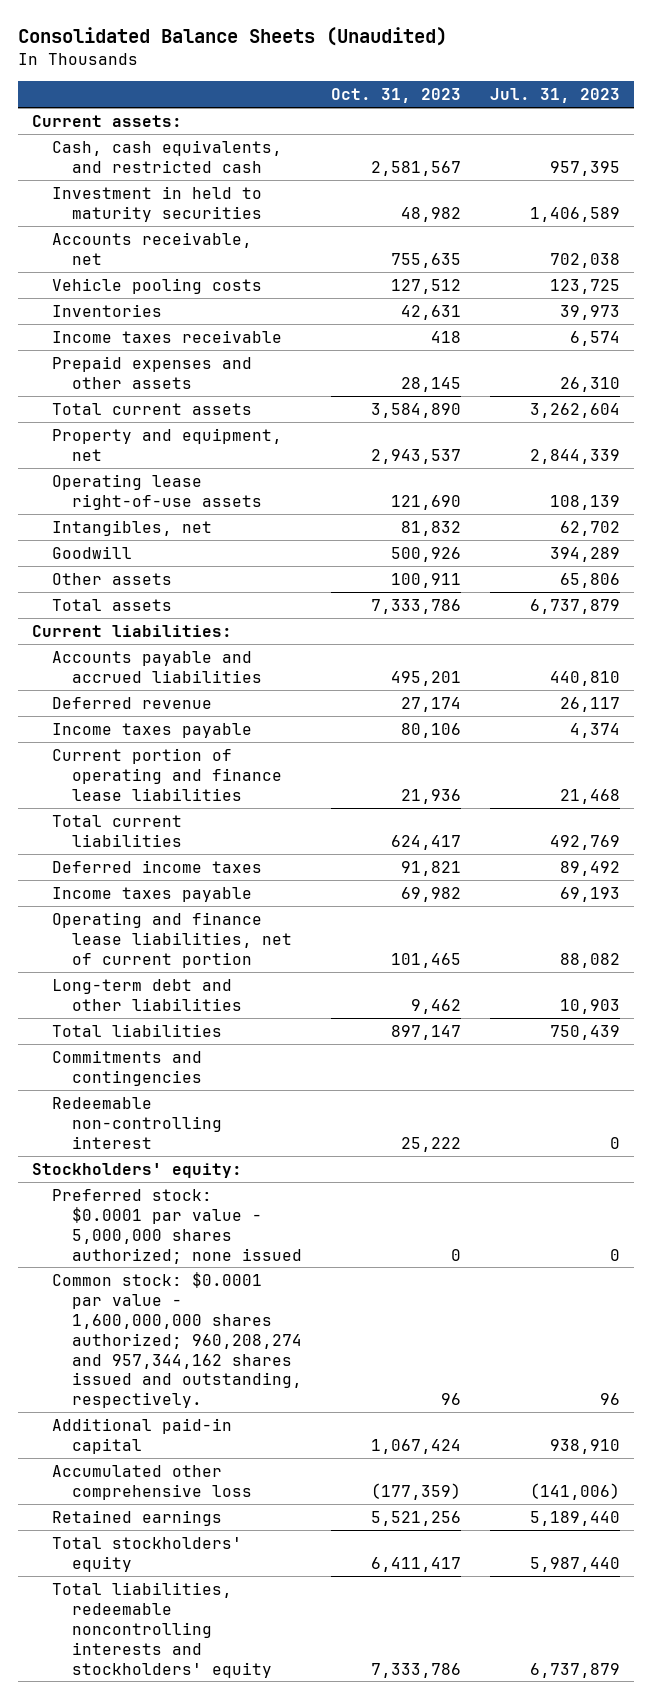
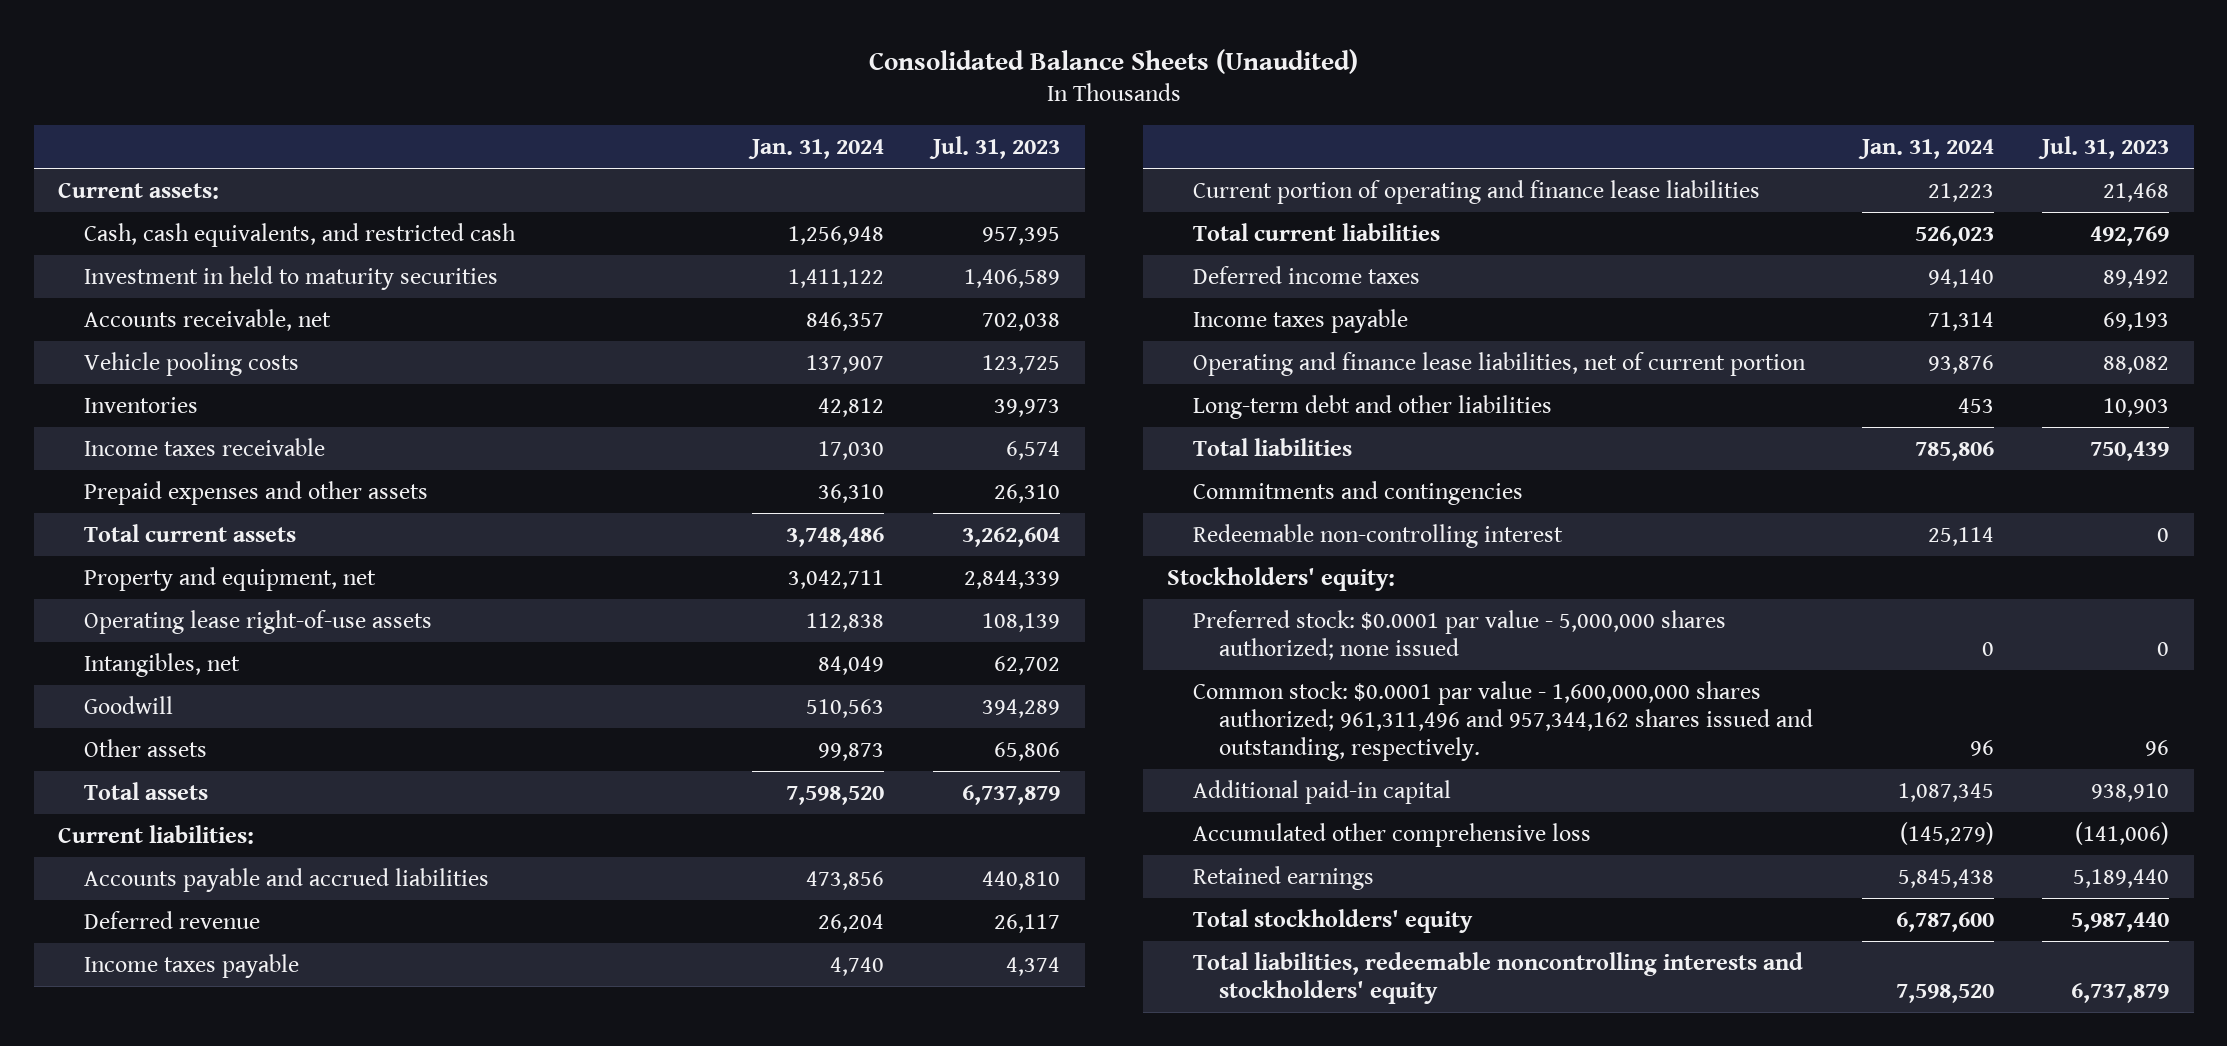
[331,88,462,104] Oct. 31, 2023 -> none
none -> [748,138,885,159] Jan. 31, 2024
[52,1271,303,1409] Common stock: $0.0001 par value - 1,600,000,000 shares authorized; 960,208,274 and 957,344,162 shares issued and outstanding, respectively. -> [1193,680,1813,761] Common stock: $0.0001 par value - 1,600,000,000 shares authorized; 961,311,496 and 957,344,162 shares issued and outstanding, respectively.

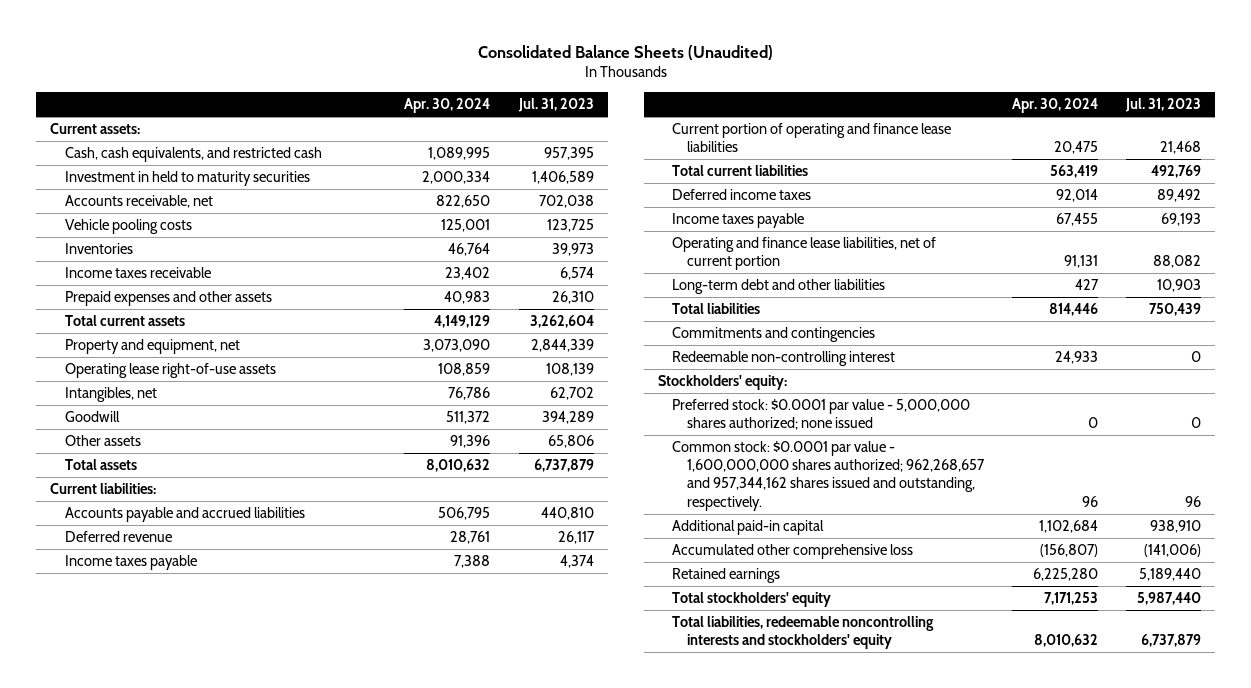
[748,138,885,159] Jan. 31, 2024 -> none
none -> [404,97,491,113] Apr. 30, 2024
[1193,680,1813,761] Common stock: $0.0001 par value - 1,600,000,000 shares authorized; 961,311,496 and 957,344,162 shares issued and outstanding, respectively. -> [672,441,985,511] Common stock: $0.0001 par value - 1,600,000,000 shares authorized; 962,268,657 and 957,344,162 shares issued and outstanding, respectively.

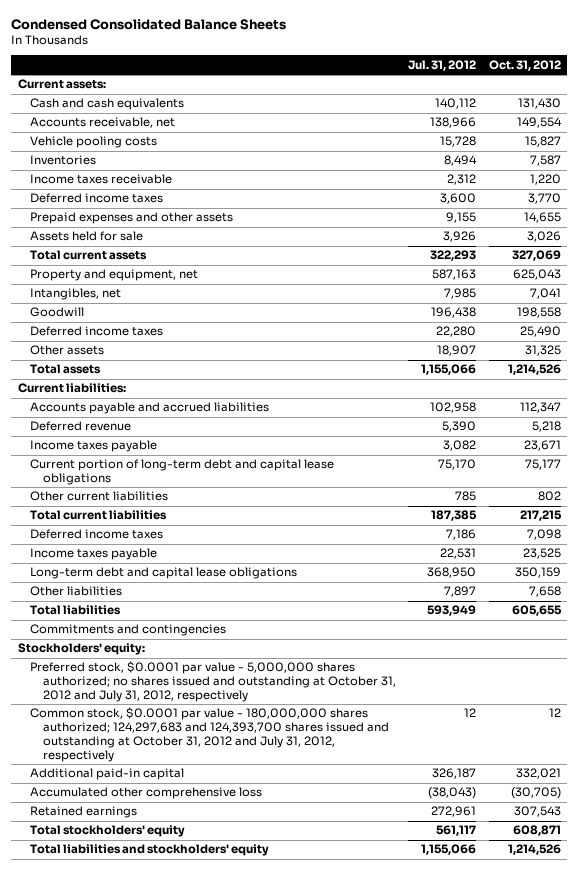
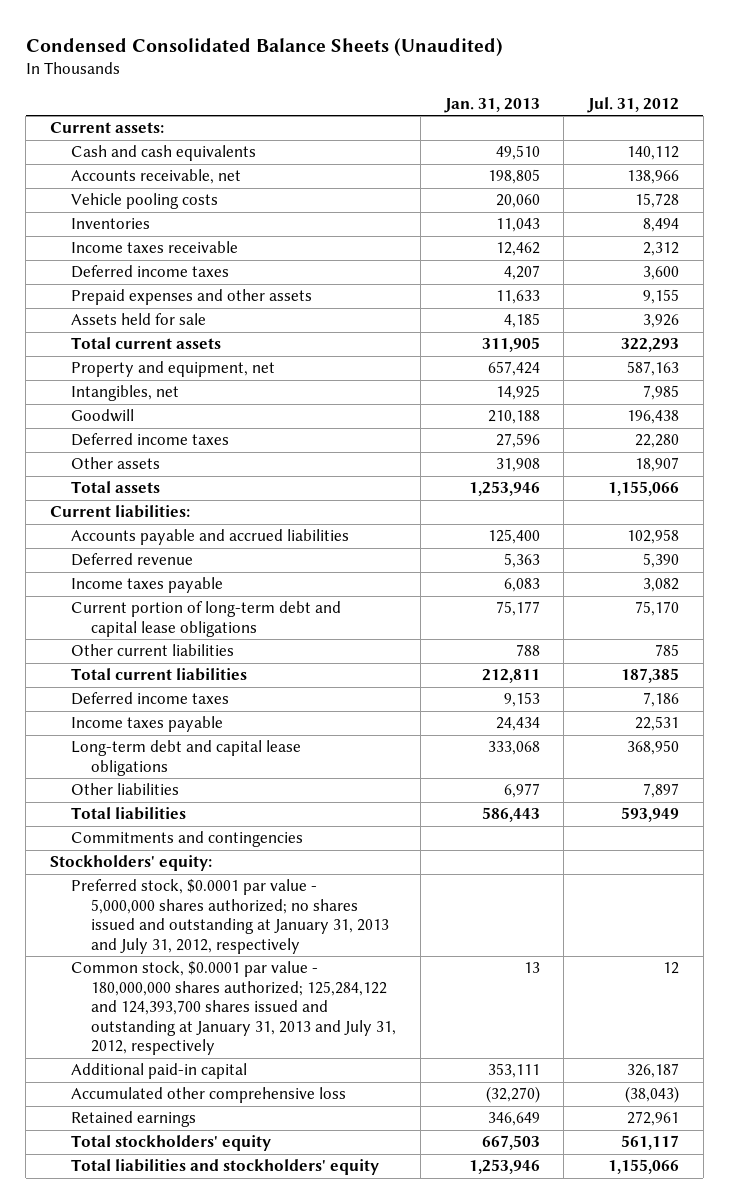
[11,18,287,30] Condensed Consolidated Balance Sheets -> [25,37,503,56] Condensed Consolidated Balance Sheets (Unaudited)
[488,59,561,71] Oct. 31, 2012 -> none
none -> [443,97,540,113] Jan. 31, 2013
[30,661,396,703] Preferred stock, $0.0001 par value - 5,000,000 shares authorized; no shares issued and outstanding at October 31, 2012 and July 31, 2012, respectively -> [70,879,390,954] Preferred stock, $0.0001 par value - 5,000,000 shares authorized; no shares issued and outstanding at January 31, 2013 and July 31, 2012, respectively
[30,707,389,762] Common stock, $0.0001 par value - 180,000,000 shares authorized; 124,297,683 and 124,393,700 shares issued and outstanding at October 31, 2012 and July 31, 2012, respectively -> [70,961,397,1056] Common stock, $0.0001 par value - 180,000,000 shares authorized; 125,284,122 and 124,393,700 shares issued and outstanding at January 31, 2013 and July 31, 2012, respectively

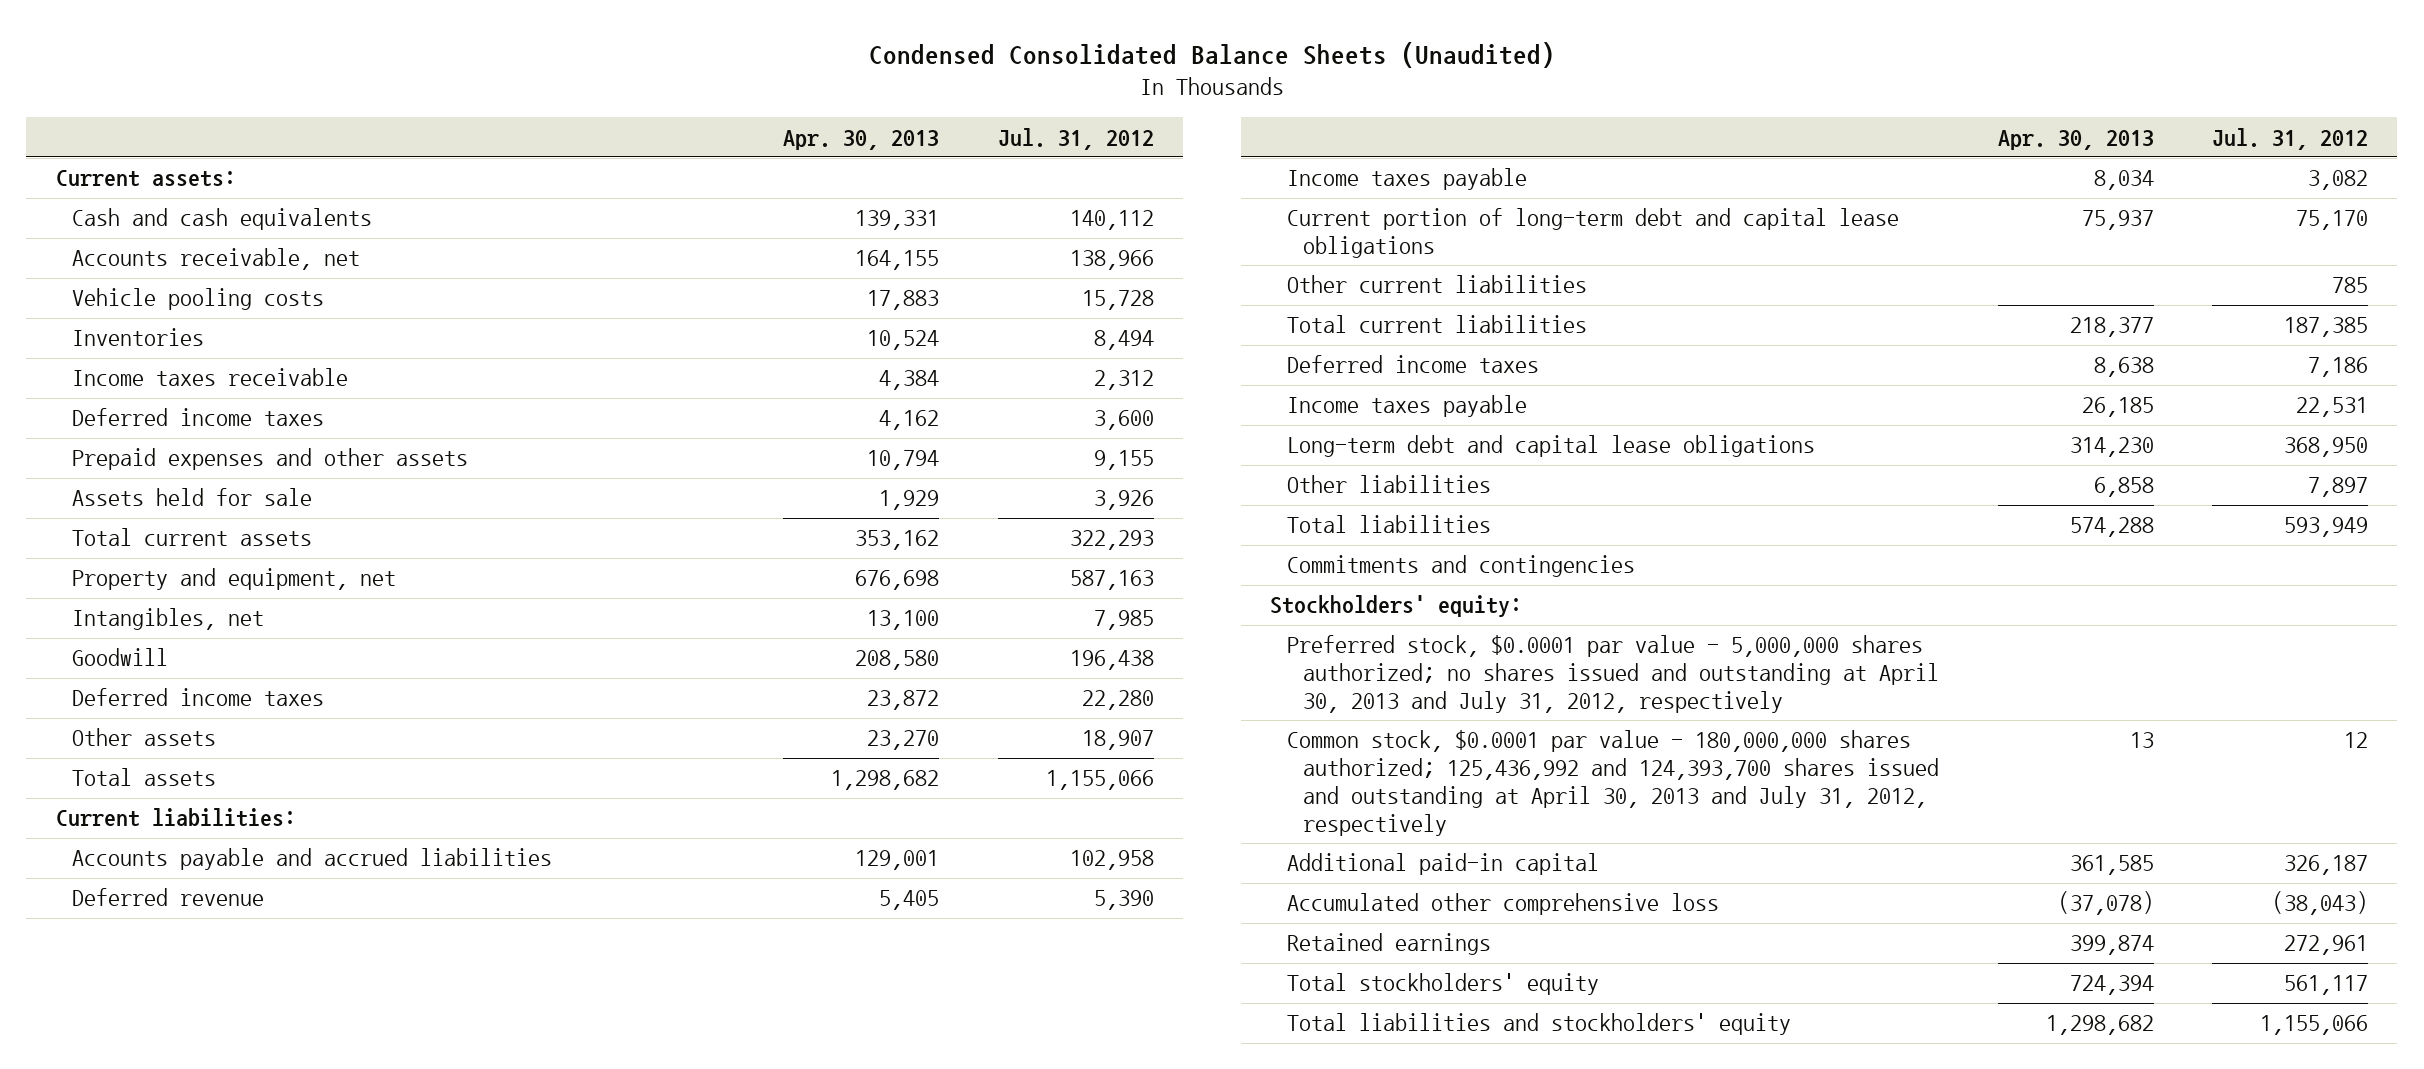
[443,97,540,113] Jan. 31, 2013 -> none
none -> [783,129,940,150] Apr. 30, 2013
[70,879,390,954] Preferred stock, $0.0001 par value - 5,000,000 shares authorized; no shares issued and outstanding at January 31, 2013 and July 31, 2012, respectively -> [1286,635,1940,713] Preferred stock, $0.0001 par value - 5,000,000 shares authorized; no shares issued and outstanding at April 30, 2013 and July 31, 2012, respectively
[70,961,397,1056] Common stock, $0.0001 par value - 180,000,000 shares authorized; 125,284,122 and 124,393,700 shares issued and outstanding at January 31, 2013 and July 31, 2012, respectively -> [1286,730,1940,836] Common stock, $0.0001 par value - 180,000,000 shares authorized; 125,436,992 and 124,393,700 shares issued and outstanding at April 30, 2013 and July 31, 2012, respectively

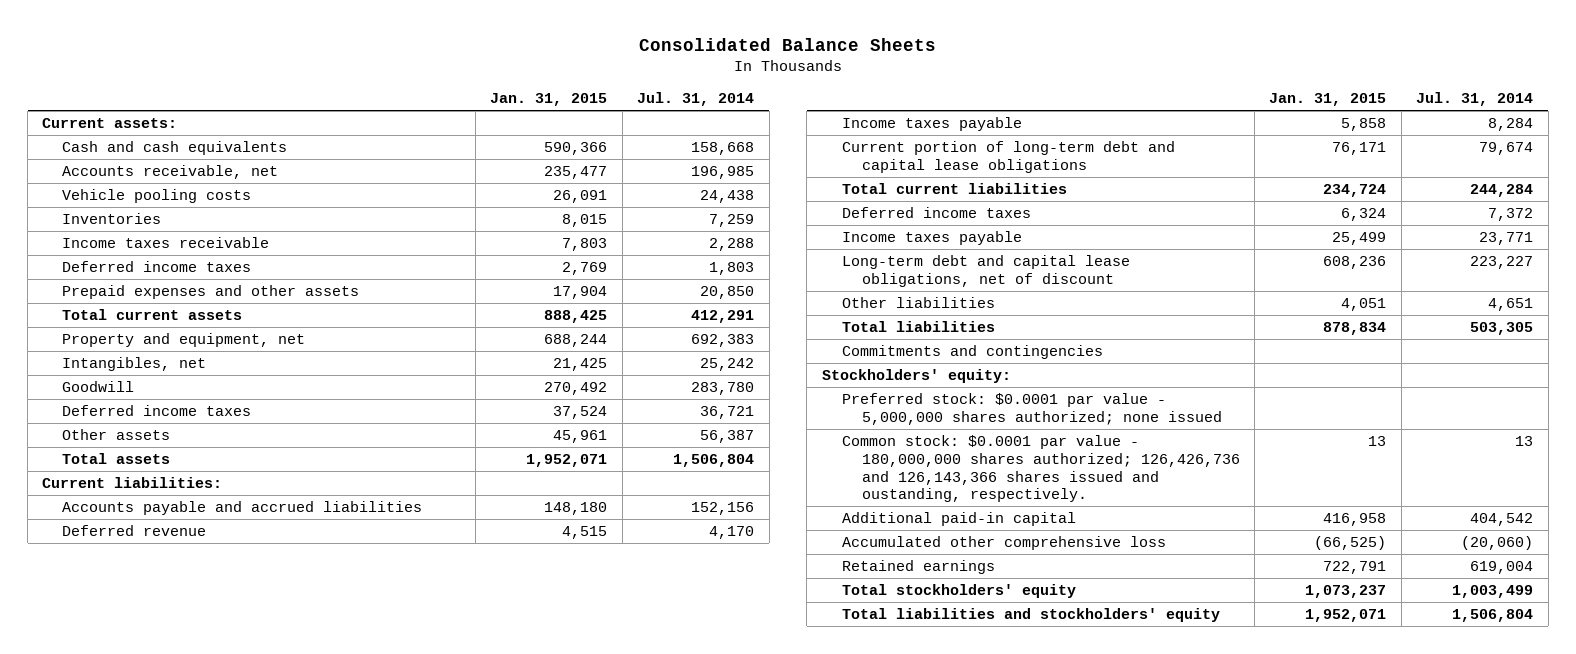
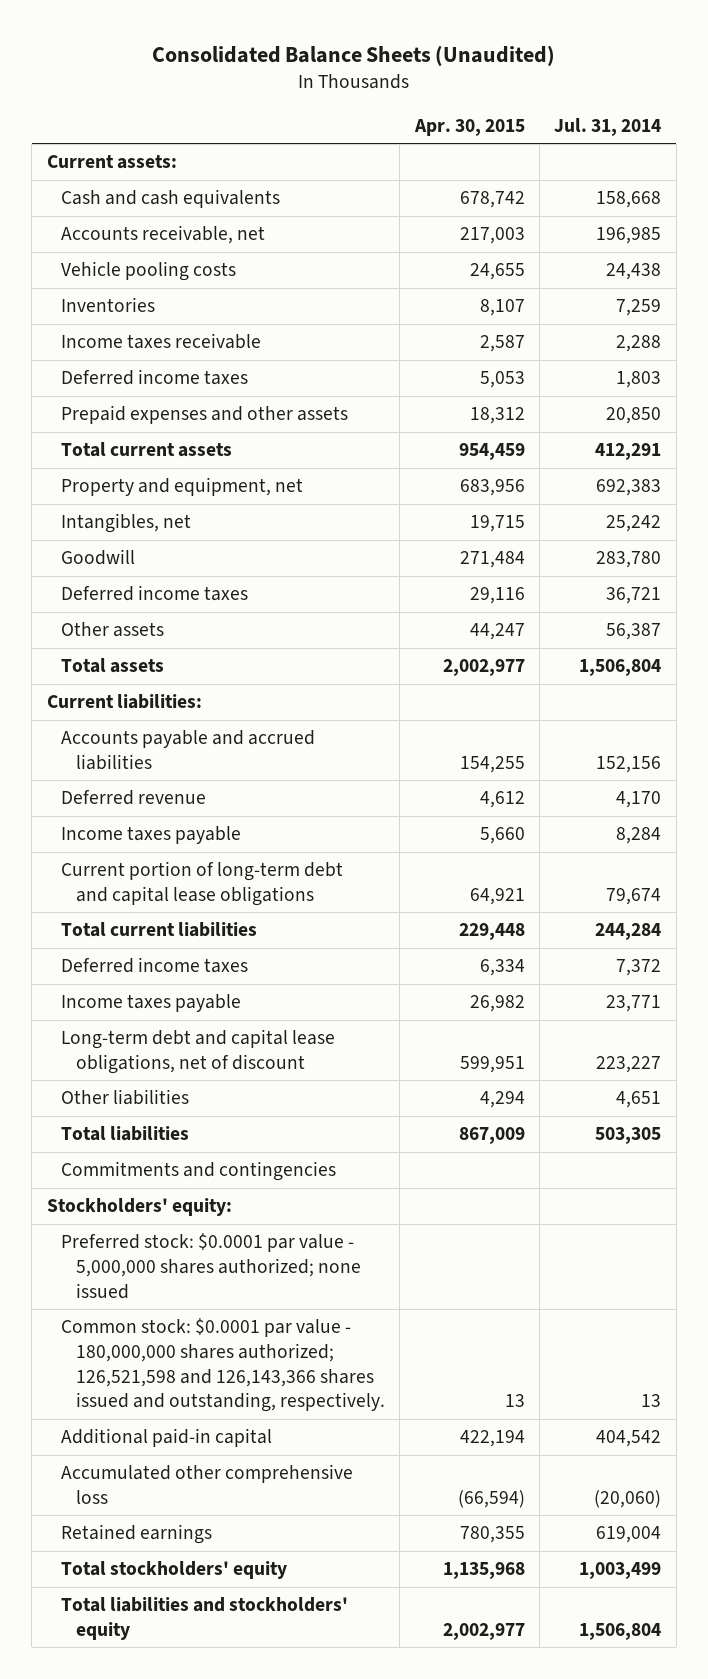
[638,37,936,51] Consolidated Balance Sheets -> [152,44,556,66] Consolidated Balance Sheets (Unaudited)
[490,93,608,107] Jan. 31, 2015 -> none
none -> [413,118,525,136] Apr. 30, 2015
[841,434,1240,503] Common stock: $0.0001 par value - 180,000,000 shares authorized; 126,426,736 and 126,143,366 shares issued and oustanding, respectively. -> [61,1318,386,1413] Common stock: $0.0001 par value - 180,000,000 shares authorized; 126,521,598 and 126,143,366 shares issued and outstanding, respectively.

